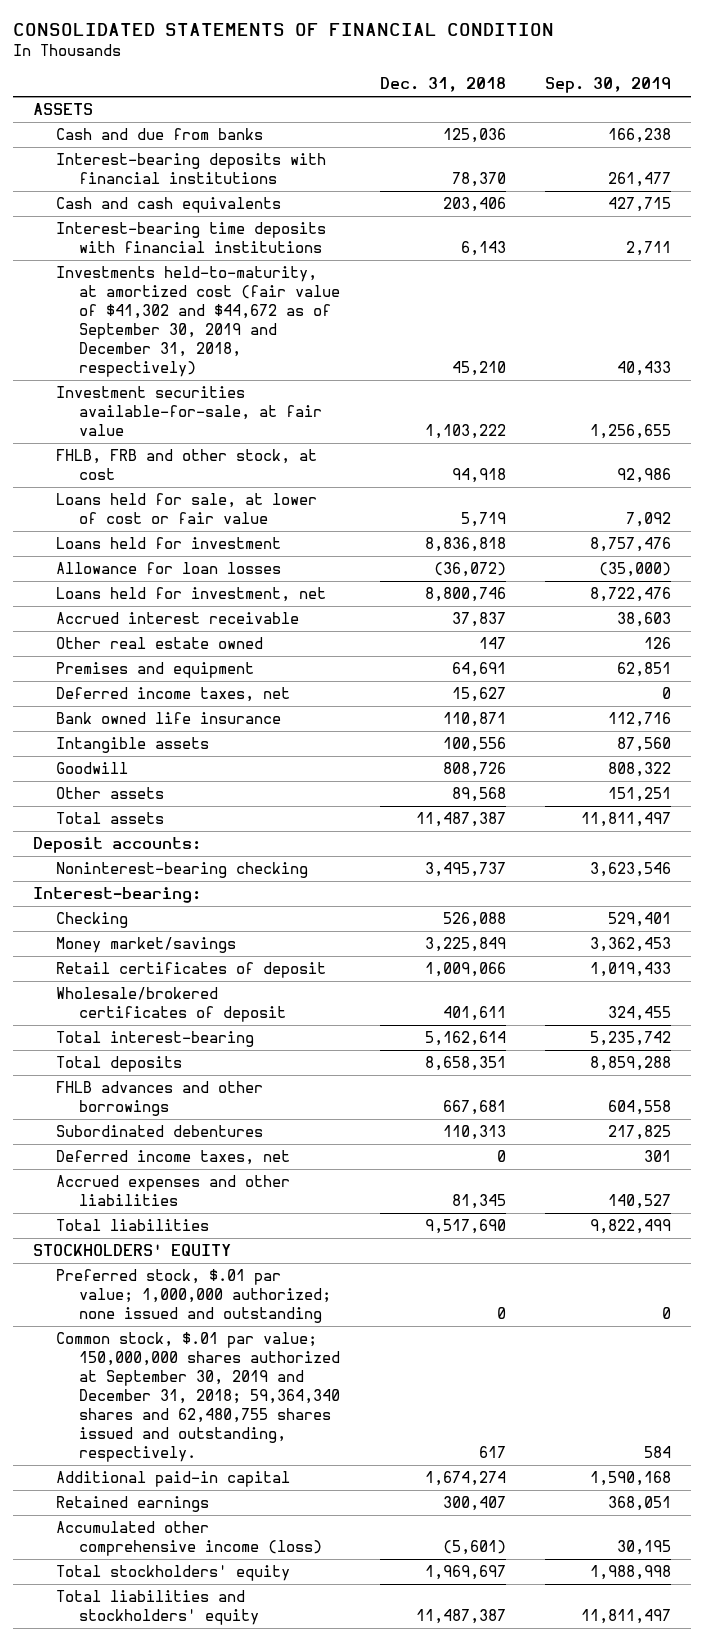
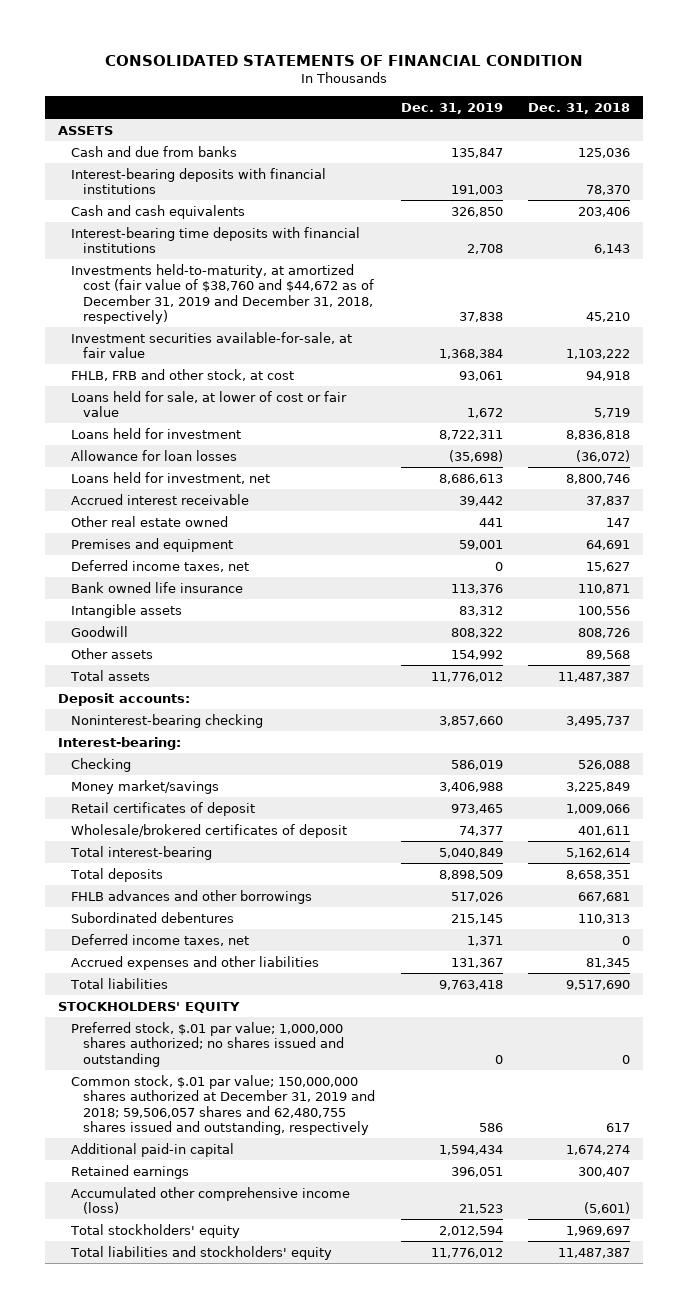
[545,77,672,94] Sep. 30, 2019 -> none
none -> [400,103,503,115] Dec. 31, 2019
[55,266,341,377] Investments held-to-maturity, at amortized cost (fair value of $41,302 and $44,672 as of September 30, 2019 and December 31, 2018, respectively) -> [70,263,375,325] Investments held-to-maturity, at amortized cost (fair value of $38,760 and $44,672 as of December 31, 2019 and December 31, 2018, respectively)
[55,1269,332,1324] Preferred stock, $.01 par value; 1,000,000 authorized; none issued and outstanding -> [70,1021,345,1067] Preferred stock, $.01 par value; 1,000,000 shares authorized; no shares issued and outstanding
[55,1332,341,1462] Common stock, $.01 par value; 150,000,000 shares authorized at September 30, 2019 and December 31, 2018; 59,364,340 shares and 62,480,755 shares issued and outstanding, respectively. -> [70,1074,376,1136] Common stock, $.01 par value; 150,000,000 shares authorized at December 31, 2019 and 2018; 59,506,057 shares and 62,480,755 shares issued and outstanding, respectively

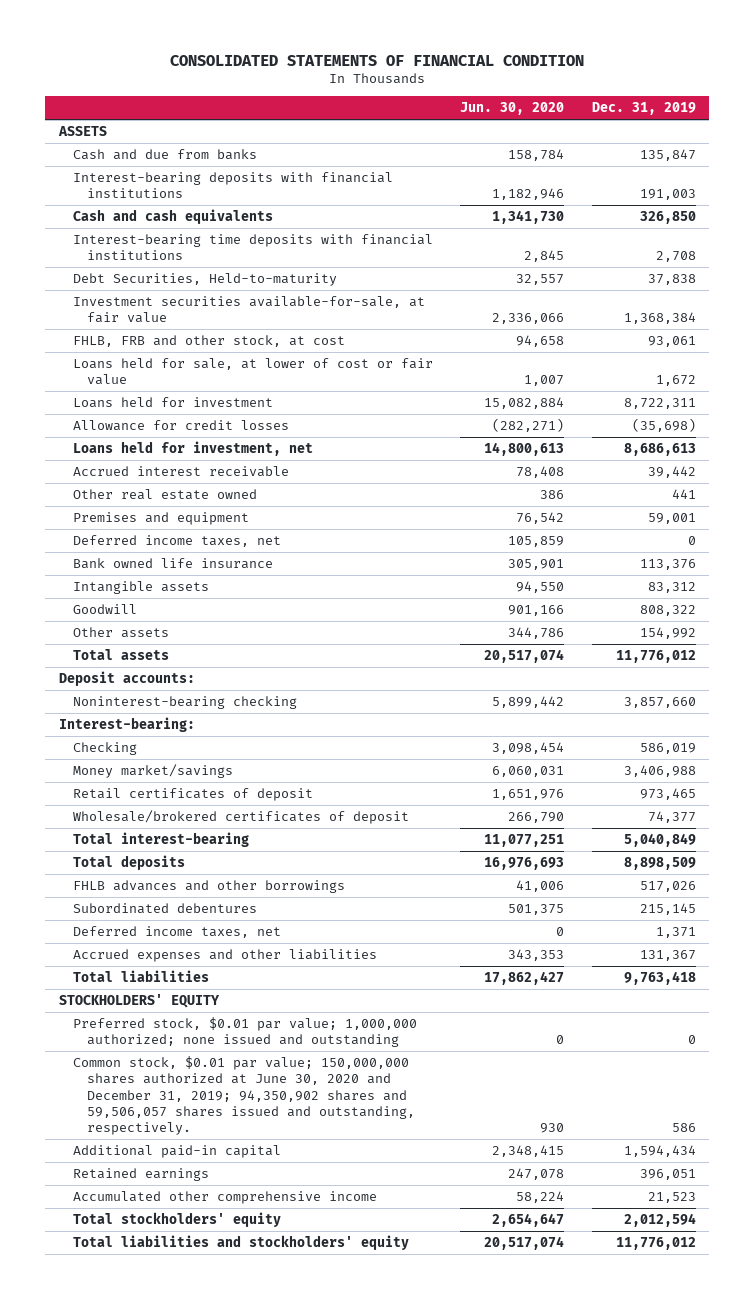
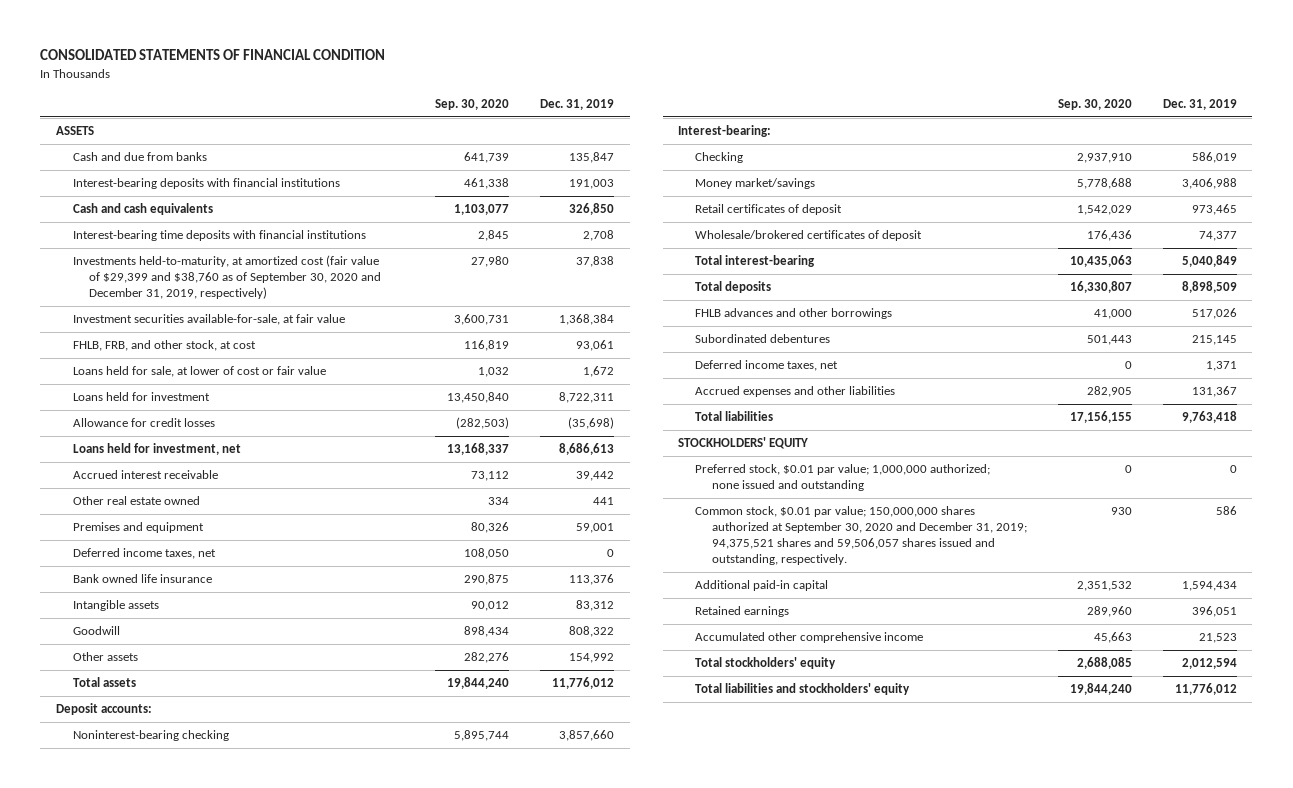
[460,102,565,116] Jun. 30, 2020 -> none
none -> [435,99,510,111] Sep. 30, 2020
[72,273,337,287] Debt Securities, Held-to-maturity -> [72,255,382,300] Investments held-to-maturity, at amortized cost (fair value of $29,399 and $38,760 as of September 30, 2020 and December 31, 2019, respectively)
[72,335,345,348] FHLB, FRB and other stock, at cost -> [72,340,256,352] FHLB, FRB, and other stock, at cost
[72,1056,415,1136] Common stock, $0.01 par value; 150,000,000 shares authorized at June 30, 2020 and December 31, 2019; 94,350,902 shares and 59,506,057 shares issued and outstanding, respectively. -> [695,506,1027,566] Common stock, $0.01 par value; 150,000,000 shares authorized at September 30, 2020 and December 31, 2019; 94,375,521 shares and 59,506,057 shares issued and outstanding, respectively.

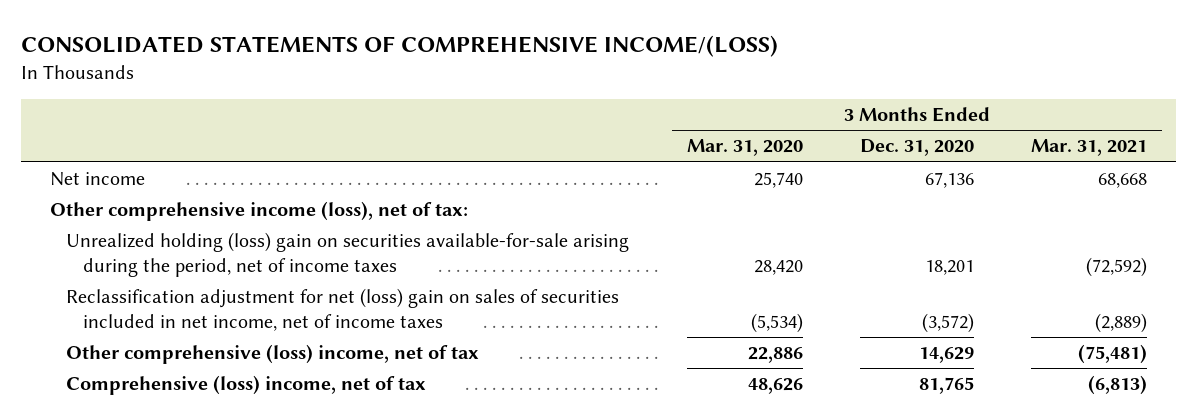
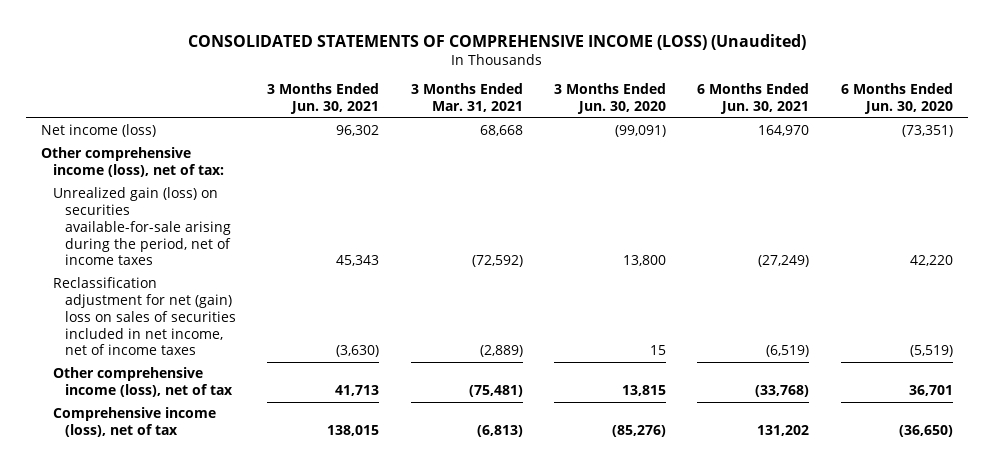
[21,35,779,58] CONSOLIDATED STATEMENTS OF COMPREHENSIVE INCOME/(LOSS) -> [187,33,806,50] CONSOLIDATED STATEMENTS OF COMPREHENSIVE INCOME (LOSS) (Unaudited)
[686,139,803,157] Mar. 31, 2020 -> none
[860,139,975,157] Dec. 31, 2020 -> none
none -> [267,83,380,115] 3 Months Ended Jun. 30, 2021
none -> [553,83,666,115] 3 Months Ended Jun. 30, 2020
none -> [697,83,810,115] 6 Months Ended Jun. 30, 2021
none -> [840,83,953,115] 6 Months Ended Jun. 30, 2020
[49,172,145,187] Net income -> [41,124,157,138] Net income (loss)
[66,232,630,277] Unrealized holding (loss) gain on securities available-for-sale arising during the period, net of income taxes -> [53,187,232,266] Unrealized gain (loss) on securities available-for-sale arising during the period, net of income taxes
[66,288,620,331] Reclassification adjustment for net (loss) gain on sales of securities included in net income, net of income taxes -> [53,277,237,356] Reclassification adjustment for net (gain) loss on sales of securities included in net income, net of income taxes
[66,344,480,365] Other comprehensive (loss) income, net of tax -> [53,367,234,397] Other comprehensive income (loss), net of tax
[66,375,427,396] Comprehensive (loss) income, net of tax -> [53,407,217,437] Comprehensive income (loss), net of tax

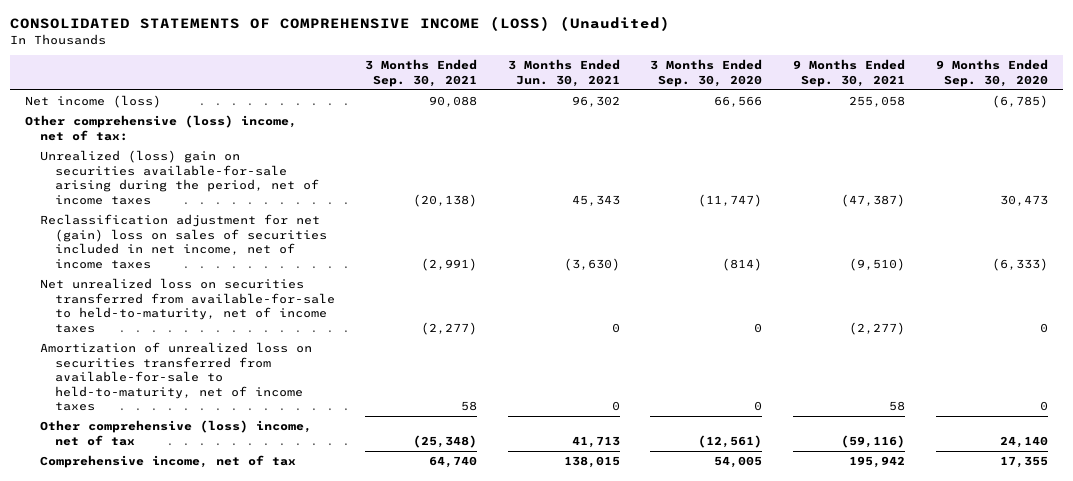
[410,83,523,113] 3 Months Ended Mar. 31, 2021 -> none
[553,83,666,115] 3 Months Ended Jun. 30, 2020 -> none
[697,83,810,115] 6 Months Ended Jun. 30, 2021 -> none
[840,83,953,115] 6 Months Ended Jun. 30, 2020 -> none
none -> [365,59,478,87] 3 Months Ended Sep. 30, 2021
none -> [650,59,763,87] 3 Months Ended Sep. 30, 2020
none -> [793,59,906,87] 9 Months Ended Sep. 30, 2021
none -> [935,59,1048,87] 9 Months Ended Sep. 30, 2020
[41,147,225,177] Other comprehensive income (loss), net of tax: -> [24,115,297,141] Other comprehensive (loss) income, net of tax:
[53,187,232,266] Unrealized gain (loss) on securities available-for-sale arising during the period, net of income taxes -> [39,150,319,205] Unrealized (loss) gain on securities available-for-sale arising during the period, net of income taxes
none -> [39,278,335,333] Net unrealized loss on securities transferred from available-for-sale to held-to-maturity, net of income taxes
none -> [39,342,312,412] Amortization of unrealized loss on securities transferred from available-for-sale to held-to-maturity, net of income taxes
[53,367,234,397] Other comprehensive income (loss), net of tax -> [39,420,312,446] Other comprehensive (loss) income, net of tax
[53,407,217,437] Comprehensive income (loss), net of tax -> [39,455,296,469] Comprehensive income, net of tax

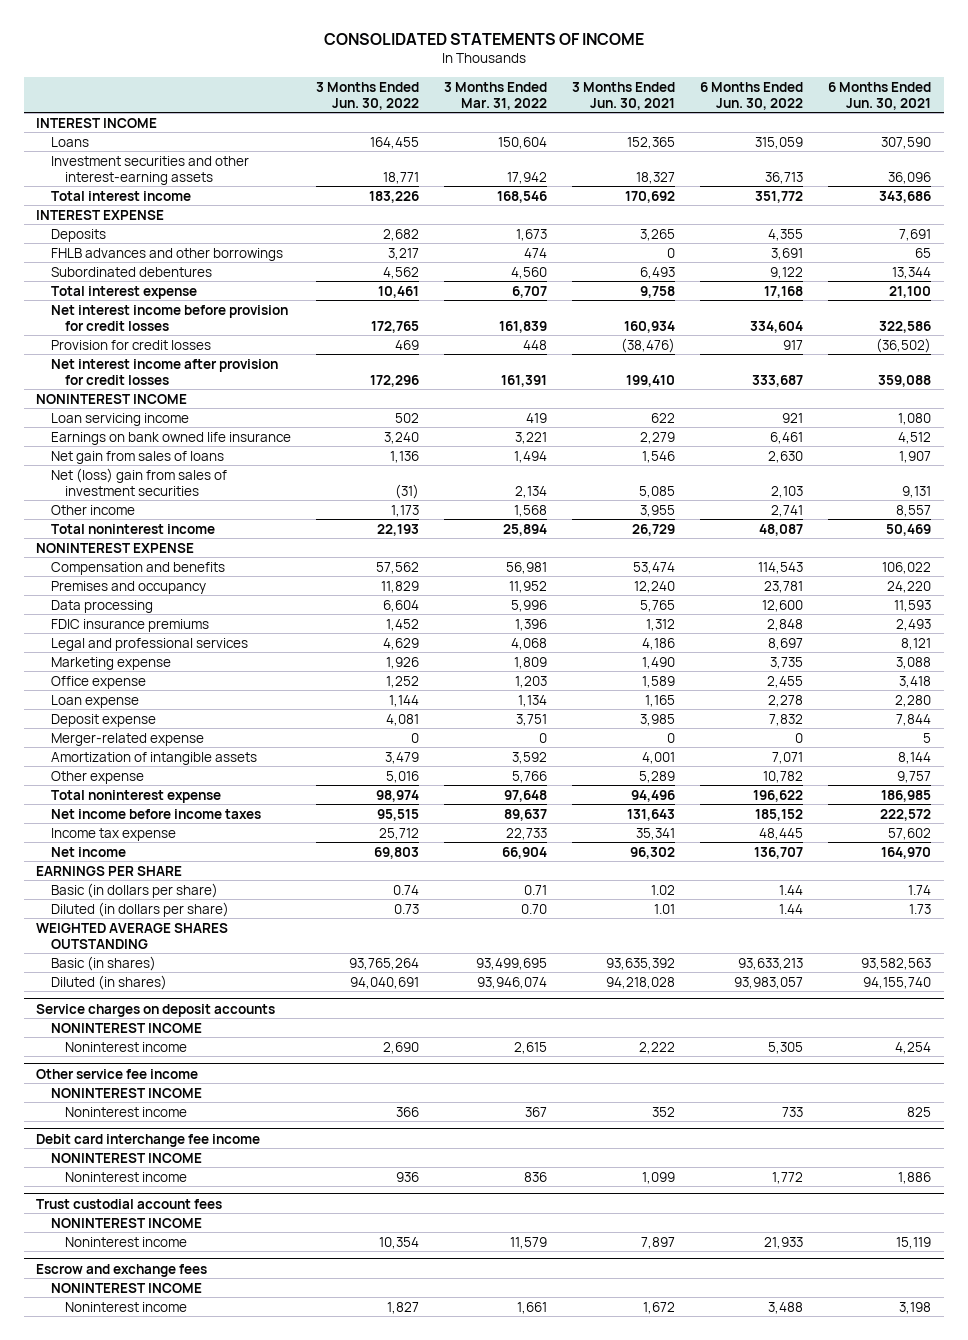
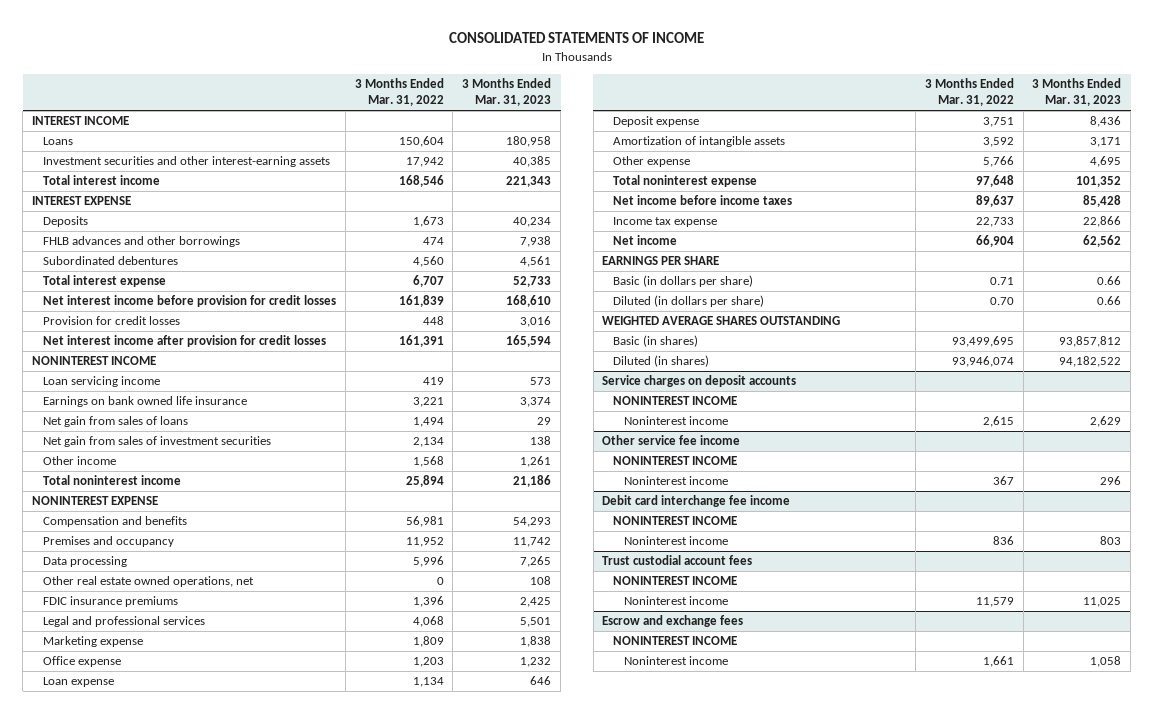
[315,81,419,110] 3 Months Ended Jun. 30, 2022 -> none
[572,81,676,110] 3 Months Ended Jun. 30, 2021 -> none
[700,81,804,110] 6 Months Ended Jun. 30, 2022 -> none
[828,81,932,110] 6 Months Ended Jun. 30, 2021 -> none
none -> [462,77,552,107] 3 Months Ended Mar. 31, 2023
[50,467,227,496] Net (loss) gain from sales of investment securities -> [42,436,271,448] Net gain from sales of investment securities
none -> [42,576,254,588] Other real estate owned operations, net
[50,732,204,746] Merger-related expense -> none

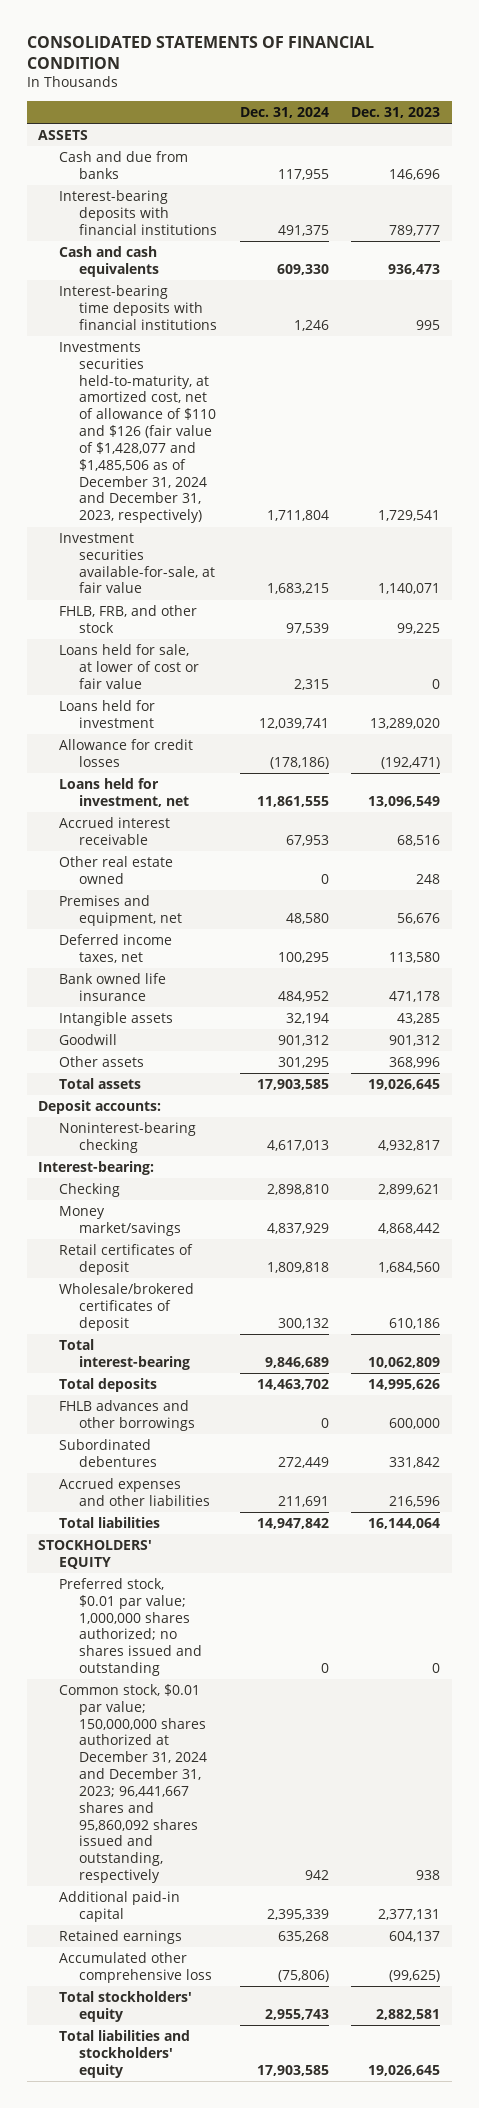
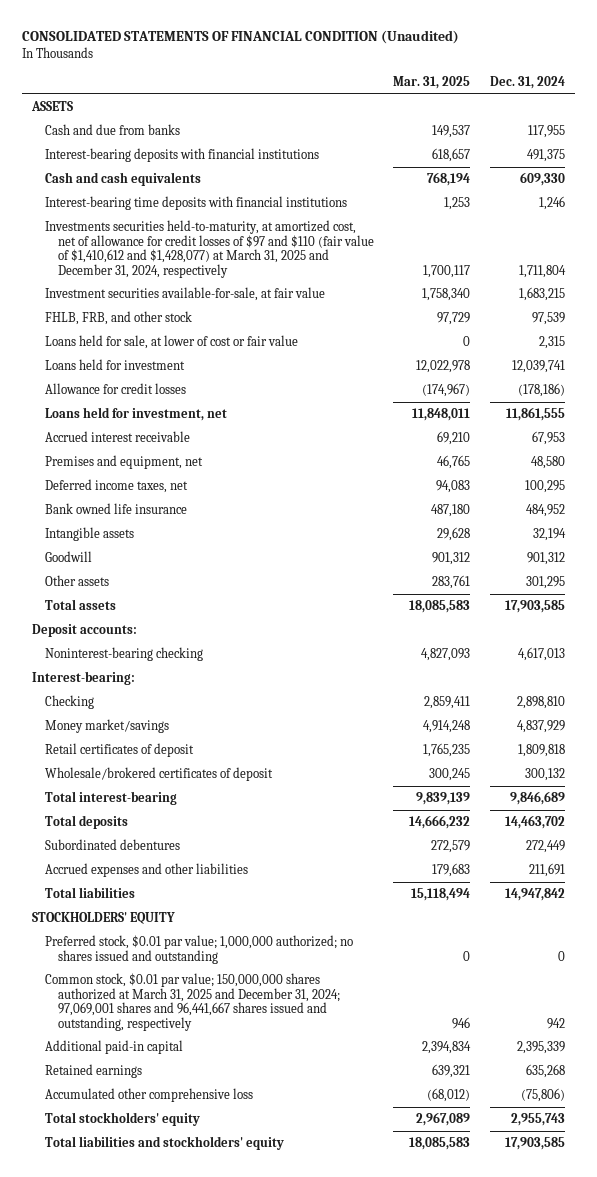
[26,36,374,70] CONSOLIDATED STATEMENTS OF FINANCIAL CONDITION -> [21,29,459,44] CONSOLIDATED STATEMENTS OF FINANCIAL CONDITION (Unaudited)
[351,107,441,119] Dec. 31, 2023 -> none
none -> [393,75,471,89] Mar. 31, 2025
[58,341,217,524] Investments securities held-to-maturity, at amortized cost, net of allowance of $110 and $126 (fair value of $1,428,077 and $1,485,506 as of December 31, 2024 and December 31, 2023, respectively) -> [44,220,374,278] Investments securities held-to-maturity, at amortized cost, net of allowance for credit losses of $97 and $110 (fair value of $1,410,612 and $1,428,077) at March 31, 2025 and December 31, 2024, respectively
[58,855,173,884] Other real estate owned -> none
[58,1399,196,1431] FHLB advances and other borrowings -> none
[58,1577,203,1677] Preferred stock, $0.01 par value; 1,000,000 shares authorized; no shares issued and outstanding -> [44,935,353,964] Preferred stock, $0.01 par value; 1,000,000 authorized; no shares issued and outstanding
[58,1683,208,1884] Common stock, $0.01 par value; 150,000,000 shares authorized at December 31, 2024 and December 31, 2023; 96,441,667 shares and 95,860,092 shares issued and outstanding, respectively -> [44,973,340,1031] Common stock, $0.01 par value; 150,000,000 shares authorized at March 31, 2025 and December 31, 2024; 97,069,001 shares and 96,441,667 shares issued and outstanding, respectively

